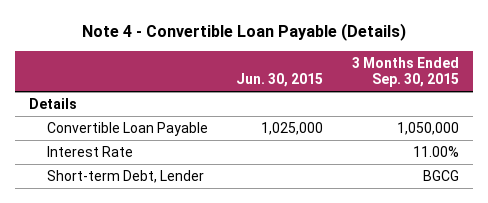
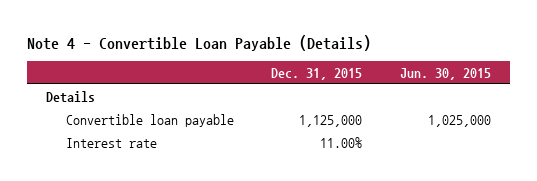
[351,56,459,88] 3 Months Ended Sep. 30, 2015 -> none
none -> [271,67,363,80] Dec. 31, 2015
[46,170,204,184] Short-term Debt, Lender -> none
[46,122,208,137] Convertible Loan Payable -> [65,113,234,127] Convertible loan payable
[46,146,133,158] Interest Rate -> [65,137,157,148] Interest rate

